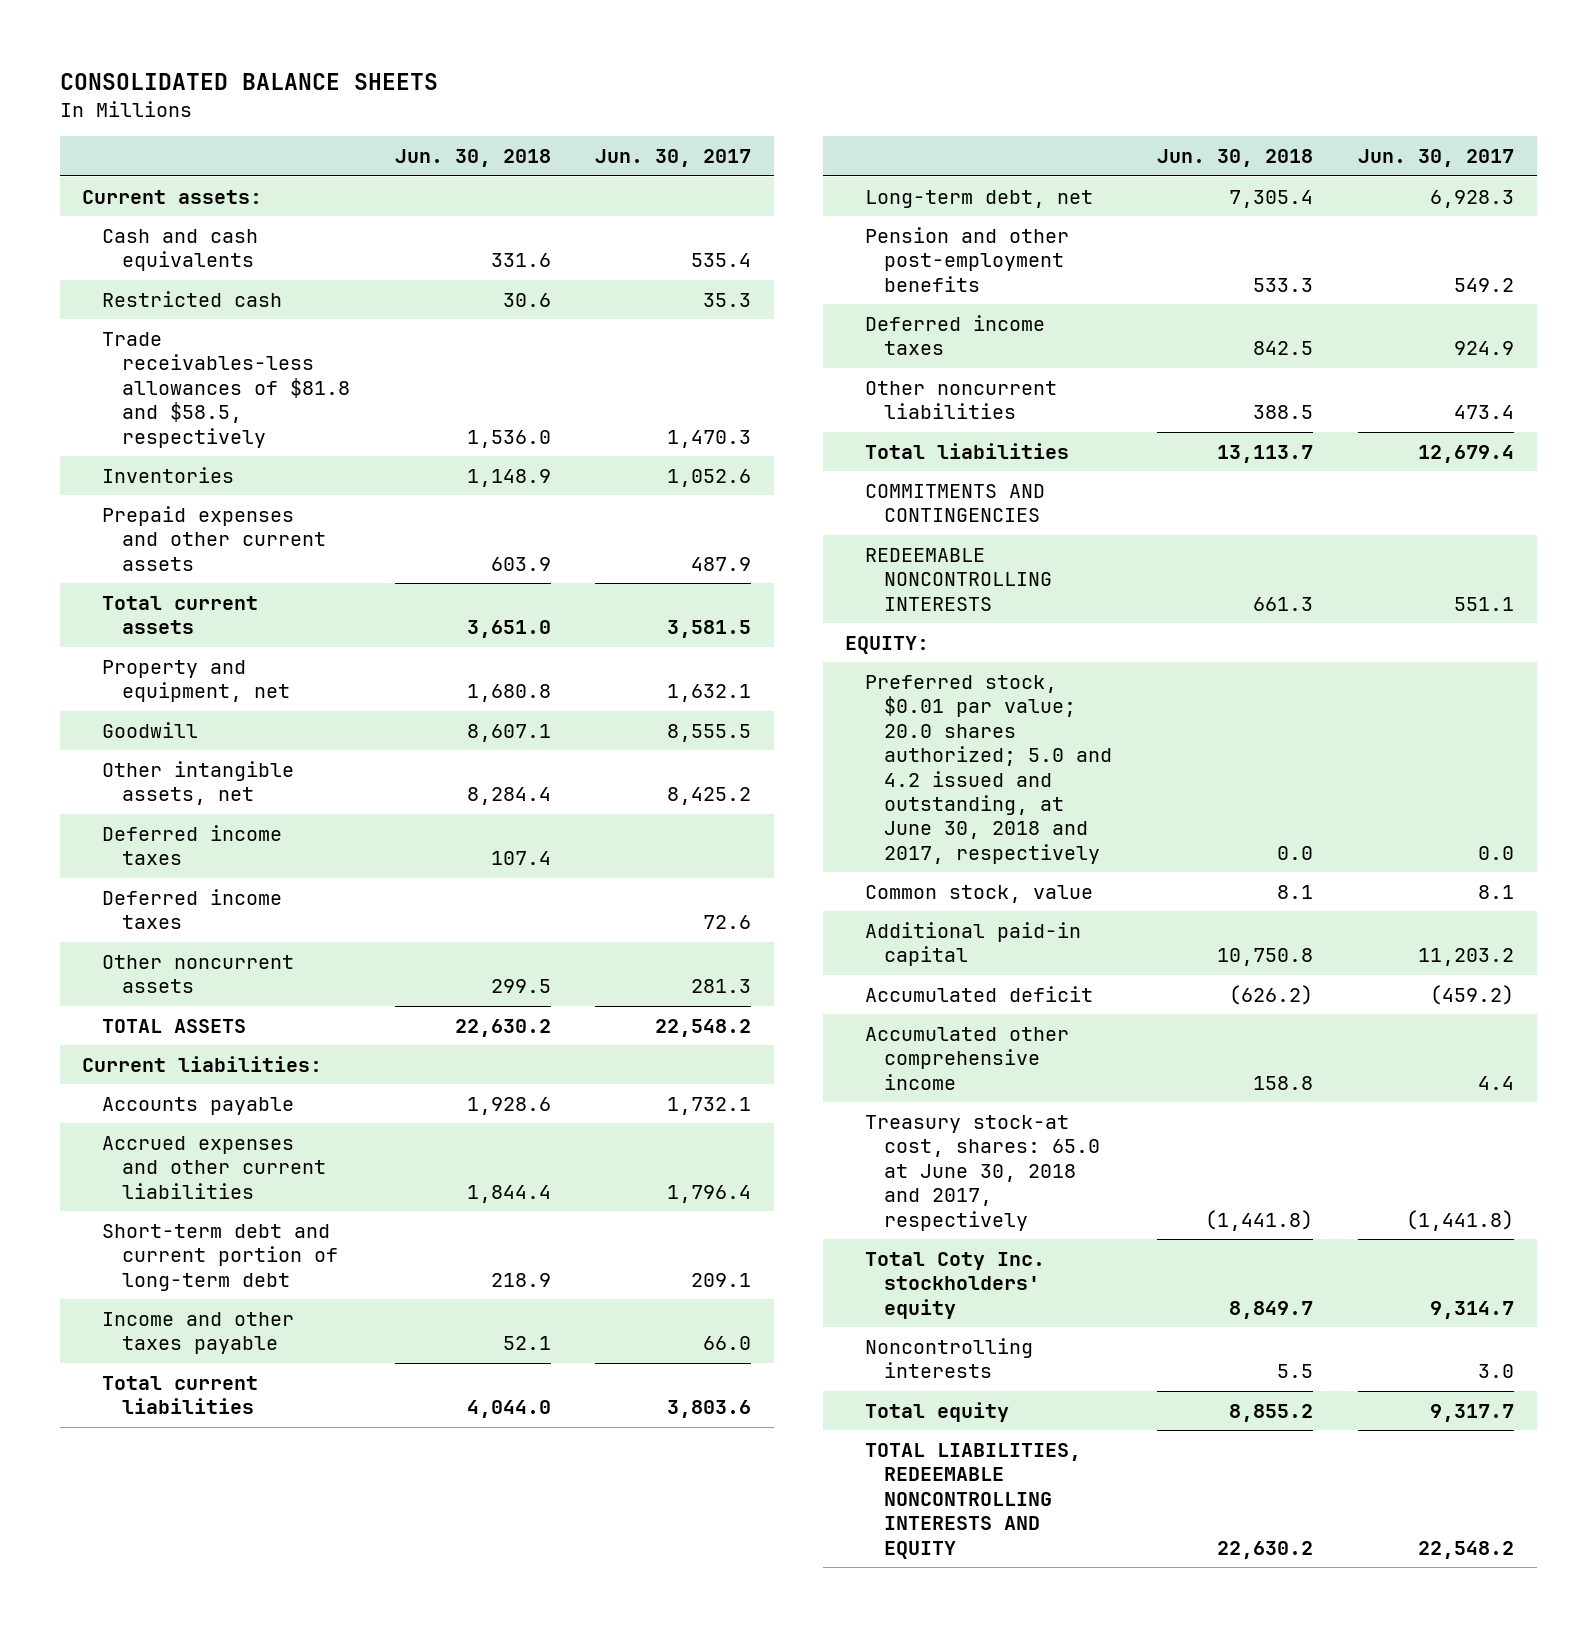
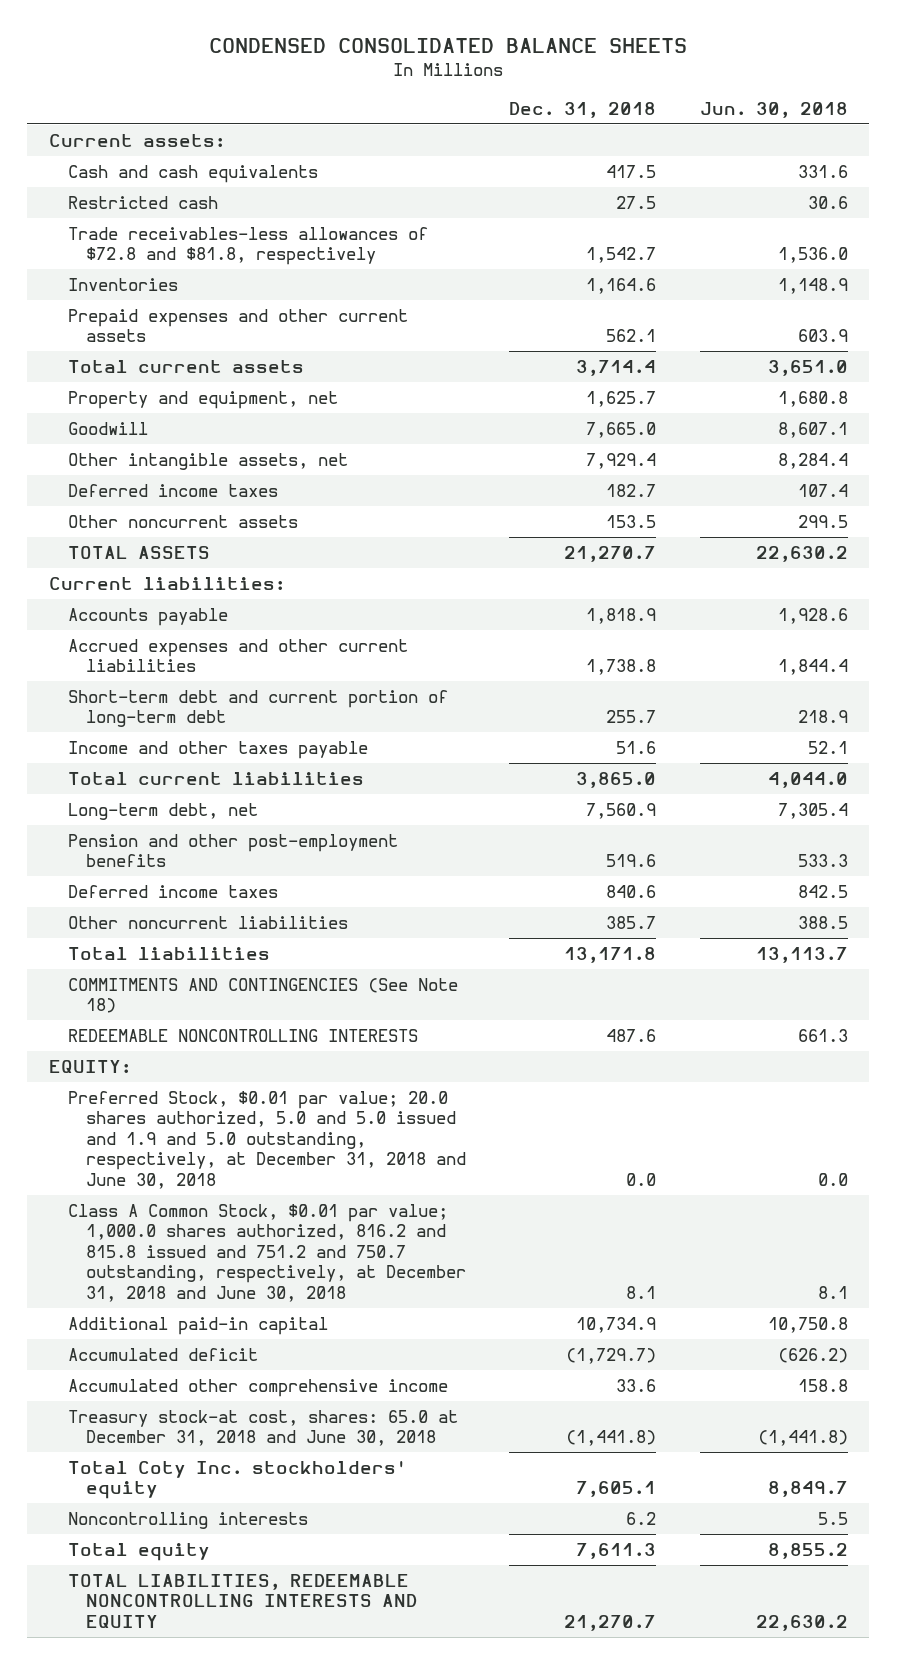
[59,73,438,91] CONSOLIDATED BALANCE SHEETS -> [209,38,688,54] CONDENSED CONSOLIDATED BALANCE SHEETS
[595,148,752,167] Jun. 30, 2017 -> none
none -> [509,101,657,118] Dec. 31, 2018
[101,331,350,448] Trade receivables-less allowances of $81.8 and $58.5, respectively -> [67,226,428,266] Trade receivables-less allowances of $72.8 and $81.8, respectively
[101,888,282,930] Deferred income taxes -> none
[864,483,1045,523] COMMITMENTS AND CONTINGENCIES -> [67,977,458,1014] COMMITMENTS AND CONTINGENCIES (See Note 18)
[864,674,1113,864] Preferred stock, $0.01 par value; 20.0 shares authorized; 5.0 and 4.2 issued and outstanding, at June 30, 2018 and 2017, respectively -> [67,1090,467,1189] Preferred Stock, $0.01 par value; 20.0 shares authorized, 5.0 and 5.0 issued and 1.9 and 5.0 outstanding, respectively, at December 31, 2018 and June 30, 2018
[864,884,1093,903] Common stock, value -> [67,1203,467,1302] Class A Common Stock, $0.01 par value; 1,000.0 shares authorized, 816.2 and 815.8 issued and 751.2 and 750.7 outstanding, respectively, at December 31, 2018 and June 30, 2018
[864,1114,1101,1231] Treasury stock-at cost, shares: 65.0 at June 30, 2018 and 2017, respectively -> [67,1409,458,1447] Treasury stock-at cost, shares: 65.0 at December 31, 2018 and June 30, 2018

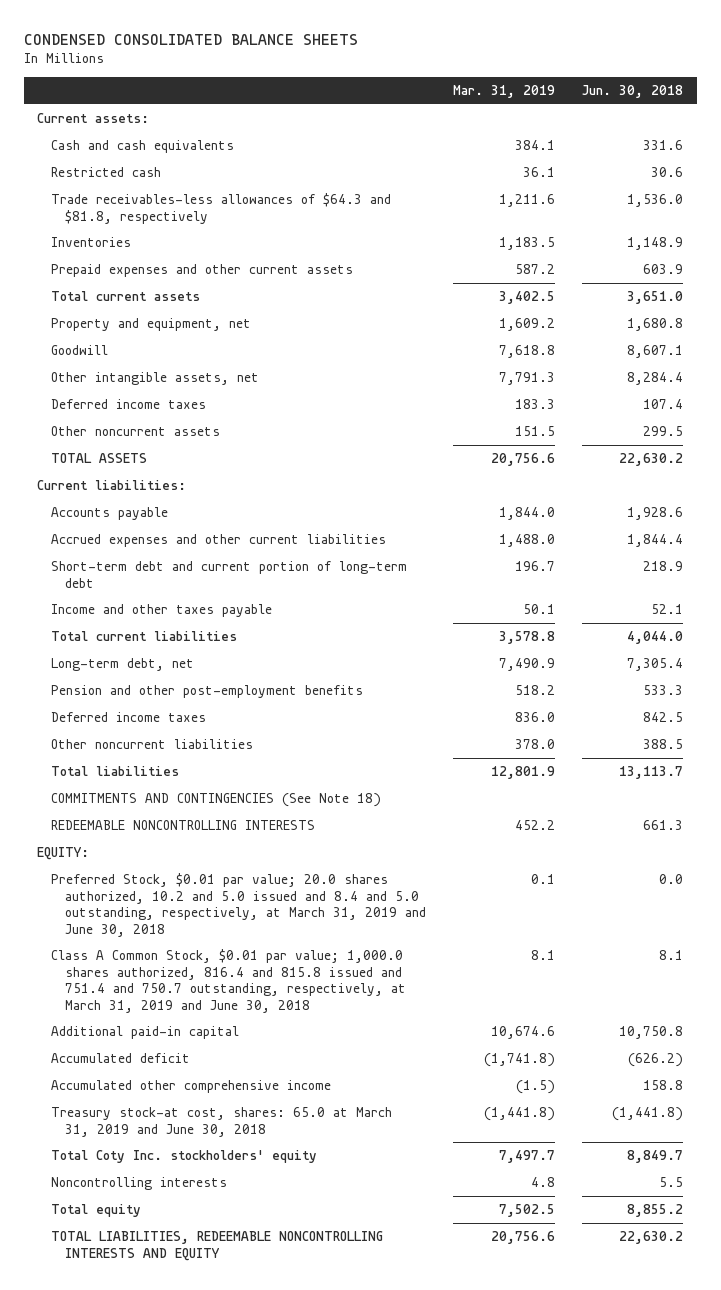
[509,101,657,118] Dec. 31, 2018 -> none
none -> [452,84,555,98] Mar. 31, 2019
[67,226,428,266] Trade receivables-less allowances of $72.8 and $81.8, respectively -> [50,193,391,224] Trade receivables-less allowances of $64.3 and $81.8, respectively
[67,1090,467,1189] Preferred Stock, $0.01 par value; 20.0 shares authorized, 5.0 and 5.0 issued and 1.9 and 5.0 outstanding, respectively, at December 31, 2018 and June 30, 2018 -> [50,873,426,937] Preferred Stock, $0.01 par value; 20.0 shares authorized, 10.2 and 5.0 issued and 8.4 and 5.0 outstanding, respectively, at March 31, 2019 and June 30, 2018
[67,1203,467,1302] Class A Common Stock, $0.01 par value; 1,000.0 shares authorized, 816.2 and 815.8 issued and 751.2 and 750.7 outstanding, respectively, at December 31, 2018 and June 30, 2018 -> [50,949,406,1013] Class A Common Stock, $0.01 par value; 1,000.0 shares authorized, 816.4 and 815.8 issued and 751.4 and 750.7 outstanding, respectively, at March 31, 2019 and June 30, 2018
[67,1409,458,1447] Treasury stock-at cost, shares: 65.0 at December 31, 2018 and June 30, 2018 -> [50,1107,392,1137] Treasury stock-at cost, shares: 65.0 at March 31, 2019 and June 30, 2018

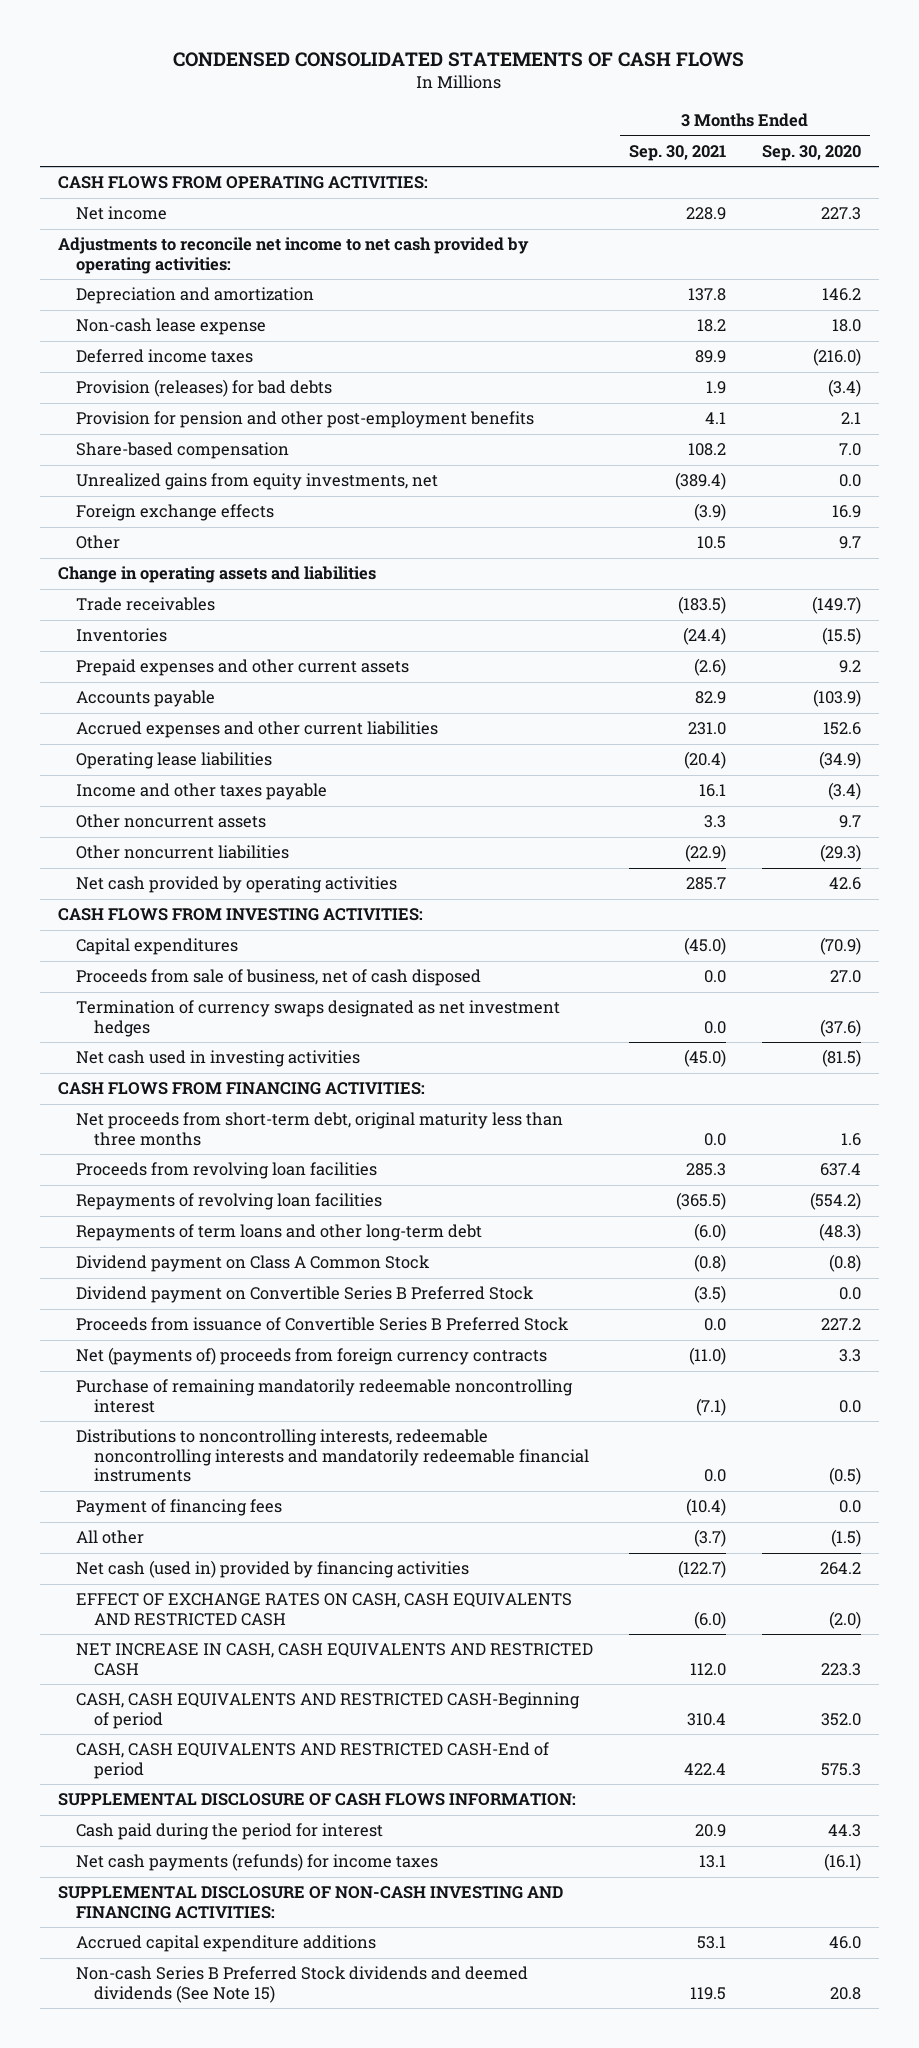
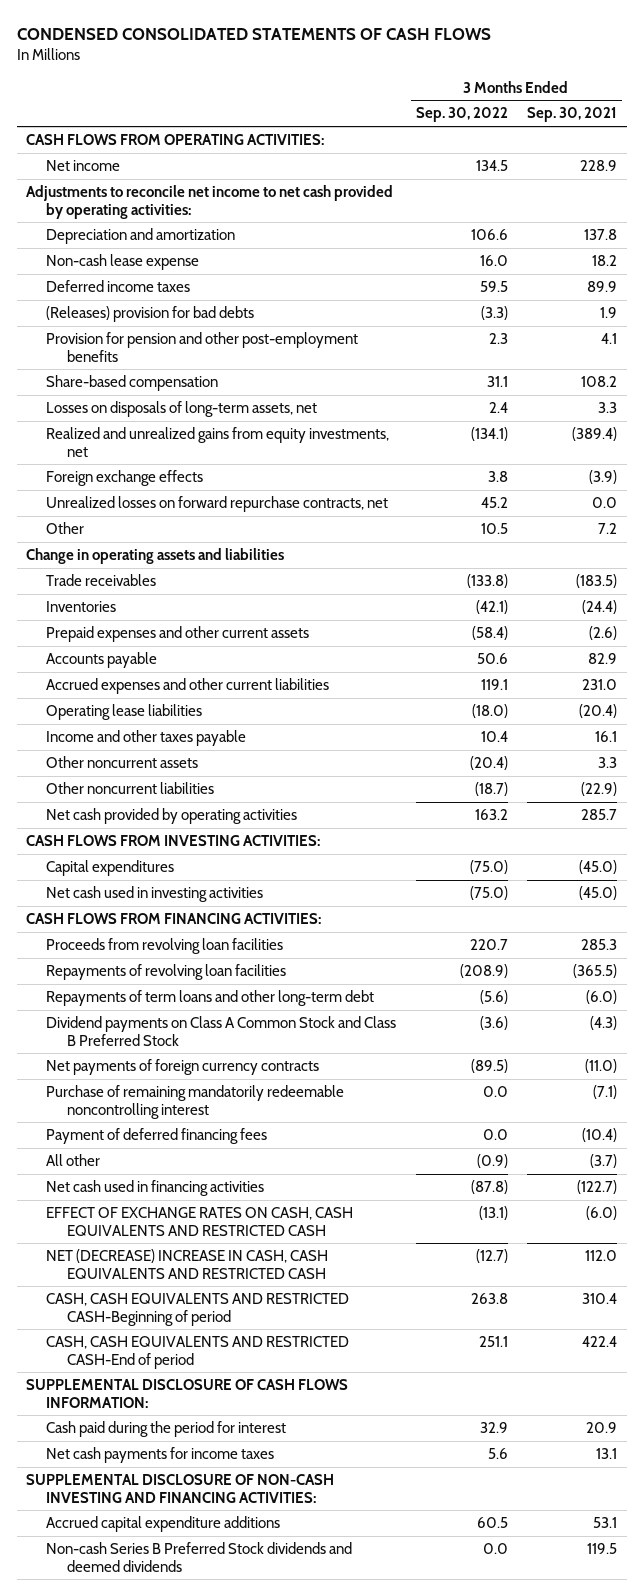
[761,144,861,161] Sep. 30, 2020 -> none
none -> [415,107,508,123] Sep. 30, 2022
[75,379,332,398] Provision (releases) for bad debts -> [46,306,255,323] (Releases) provision for bad debts
none -> [46,401,318,418] Losses on disposals of long-term assets, net
[75,473,438,491] Unrealized gains from equity investments, net -> [46,427,390,457] Realized and unrealized gains from equity investments, net
none -> [46,496,389,513] Unrealized losses on forward repurchase contracts, net
[696,536,726,550] 10.5 -> [598,523,618,535] 7.2
[75,969,481,987] Proceeds from sale of business, net of cash disposed -> none
[75,1000,560,1037] Termination of currency swaps designated as net investment hedges -> none
[75,1112,563,1146] Net proceeds from short-term debt, original maturity less than three months -> none
[75,1286,534,1304] Dividend payment on Convertible Series B Preferred Stock -> none
[75,1317,569,1332] Proceeds from issuance of Convertible Series B Preferred Stock -> none
[75,1255,430,1273] Dividend payment on Class A Common Stock -> [46,1016,397,1046] Dividend payments on Class A Common Stock and Class B Preferred Stock
[693,1254,726,1273] (0.8) -> [590,1016,618,1031] (4.3)
[75,1347,547,1366] Net (payments of) proceeds from foreign currency contracts -> [46,1059,320,1076] Net payments of foreign currency contracts
[75,1429,590,1483] Distributions to noncontrolling interests, redeemable noncontrolling interests and mandatorily redeemable financial instruments -> none
[75,1499,282,1517] Payment of financing fees -> [46,1128,268,1145] Payment of deferred financing fees
[75,1560,469,1579] Net cash (used in) provided by financing activities -> [46,1180,265,1197] Net cash used in financing activities
[75,1643,593,1676] NET INCREASE IN CASH, CASH EQUIVALENTS AND RESTRICTED CASH -> [46,1249,329,1279] NET (DECREASE) INCREASE IN CASH, CASH EQUIVALENTS AND RESTRICTED CASH
[75,1853,438,1872] Net cash payments (refunds) for income taxes -> [46,1447,275,1464] Net cash payments for income taxes
[75,1966,528,2003] Non-cash Series B Preferred Stock dividends and deemed dividends (See Note 15) -> [46,1542,353,1572] Non-cash Series B Preferred Stock dividends and deemed dividends

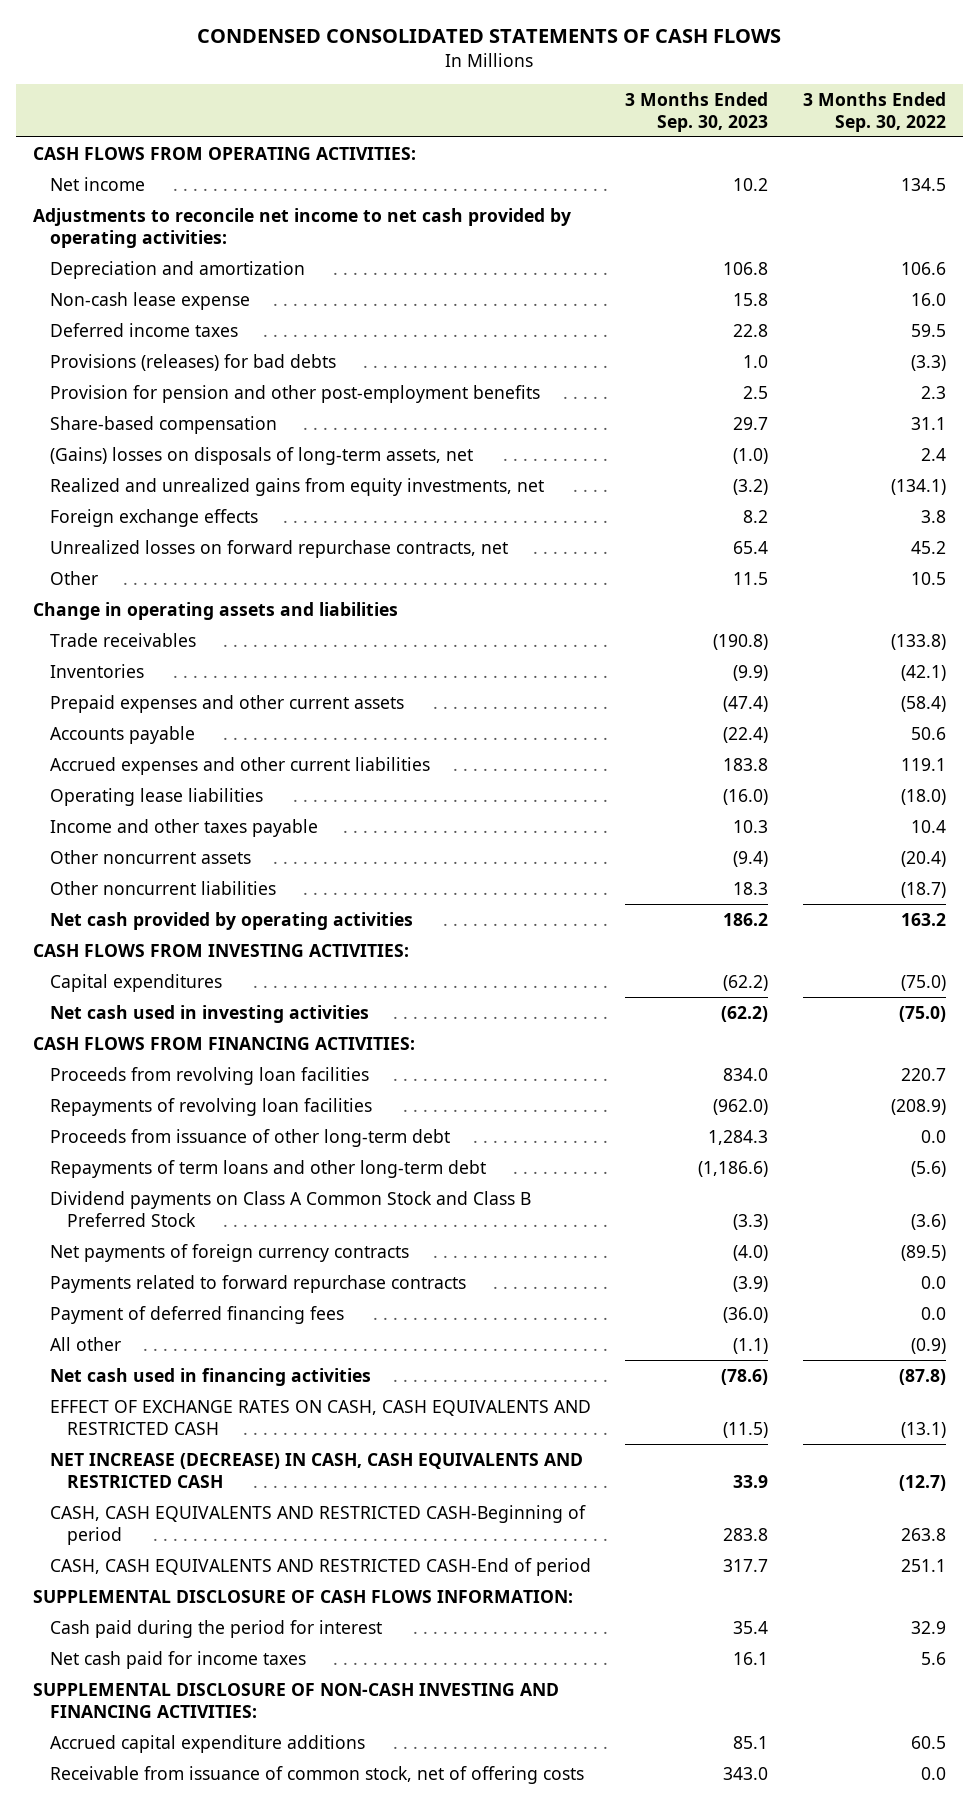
[527,107,618,123] Sep. 30, 2021 -> none
none -> [625,91,769,132] 3 Months Ended Sep. 30, 2023
[46,306,255,323] (Releases) provision for bad debts -> [50,353,337,371] Provisions (releases) for bad debts
[46,401,318,418] Losses on disposals of long-term assets, net -> [50,446,474,465] (Gains) losses on disposals of long-term assets, net
none -> [50,1128,451,1147] Proceeds from issuance of other long-term debt
[46,1085,345,1119] Purchase of remaining mandatorily redeemable noncontrolling interest -> none
none -> [50,1274,467,1293] Payments related to forward repurchase contracts
[46,1249,329,1279] NET (DECREASE) INCREASE IN CASH, CASH EQUIVALENTS AND RESTRICTED CASH -> [50,1452,584,1488] NET INCREASE (DECREASE) IN CASH, CASH EQUIVALENTS AND RESTRICTED CASH
[46,1447,275,1464] Net cash payments for income taxes -> [50,1650,307,1669] Net cash paid for income taxes
[46,1542,353,1572] Non-cash Series B Preferred Stock dividends and deemed dividends -> none
none -> [50,1765,585,1784] Receivable from issuance of common stock, net of offering costs

